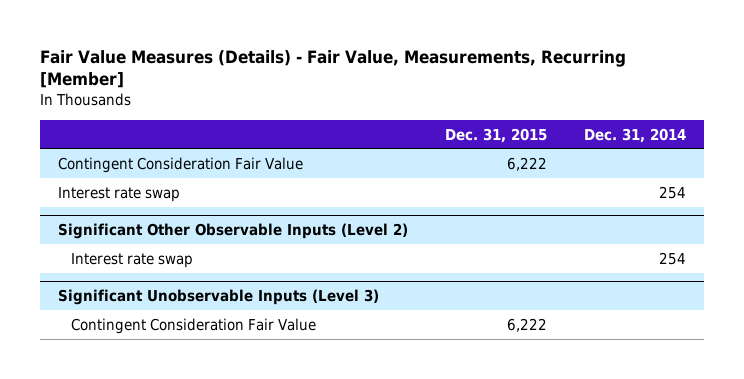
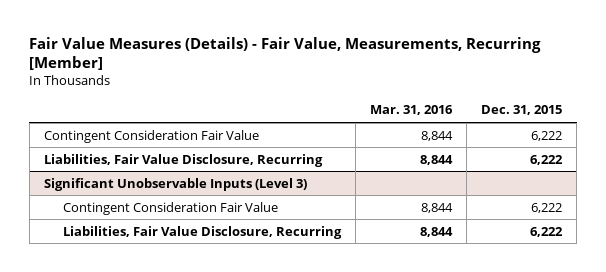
[583,127,686,143] Dec. 31, 2014 -> none
none -> [369,105,453,116] Mar. 31, 2016
[58,186,181,202] Interest rate swap -> none
[58,223,409,240] Significant Other Observable Inputs (Level 2) -> none
[70,252,193,268] Interest rate swap -> none
none -> [43,153,323,167] Liabilities, Fair Value Disclosure, Recurring
none -> [62,225,342,239] Liabilities, Fair Value Disclosure, Recurring

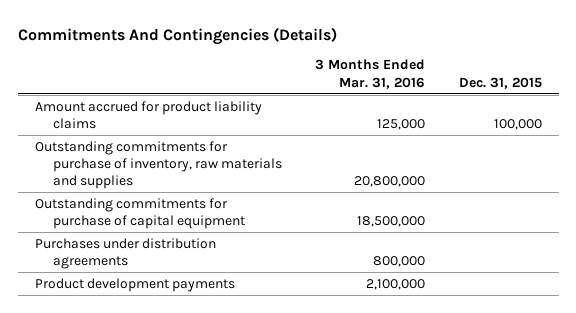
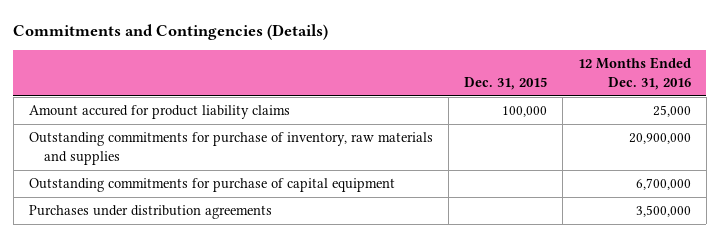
[17,26,337,45] Commitments And Contingencies (Details) -> [13,23,329,40] Commitments and Contingencies (Details)
[315,59,426,89] 3 Months Ended Mar. 31, 2016 -> none
none -> [577,57,691,91] 12 Months Ended Dec. 31, 2016
[34,101,262,130] Amount accrued for product liability claims -> [28,105,290,120] Amount accured for product liability claims
[34,278,235,293] Product development payments -> none

